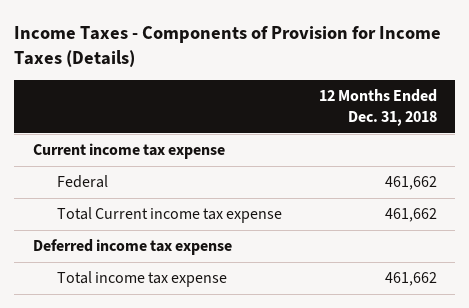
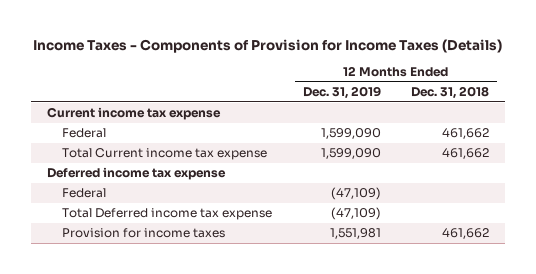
none -> [302,85,381,99] Dec. 31, 2019
none -> [61,188,106,199] Federal
none -> [61,208,272,221] Total Deferred income tax expense
[56,271,227,288] Total income tax expense -> [61,228,225,239] Provision for income taxes

